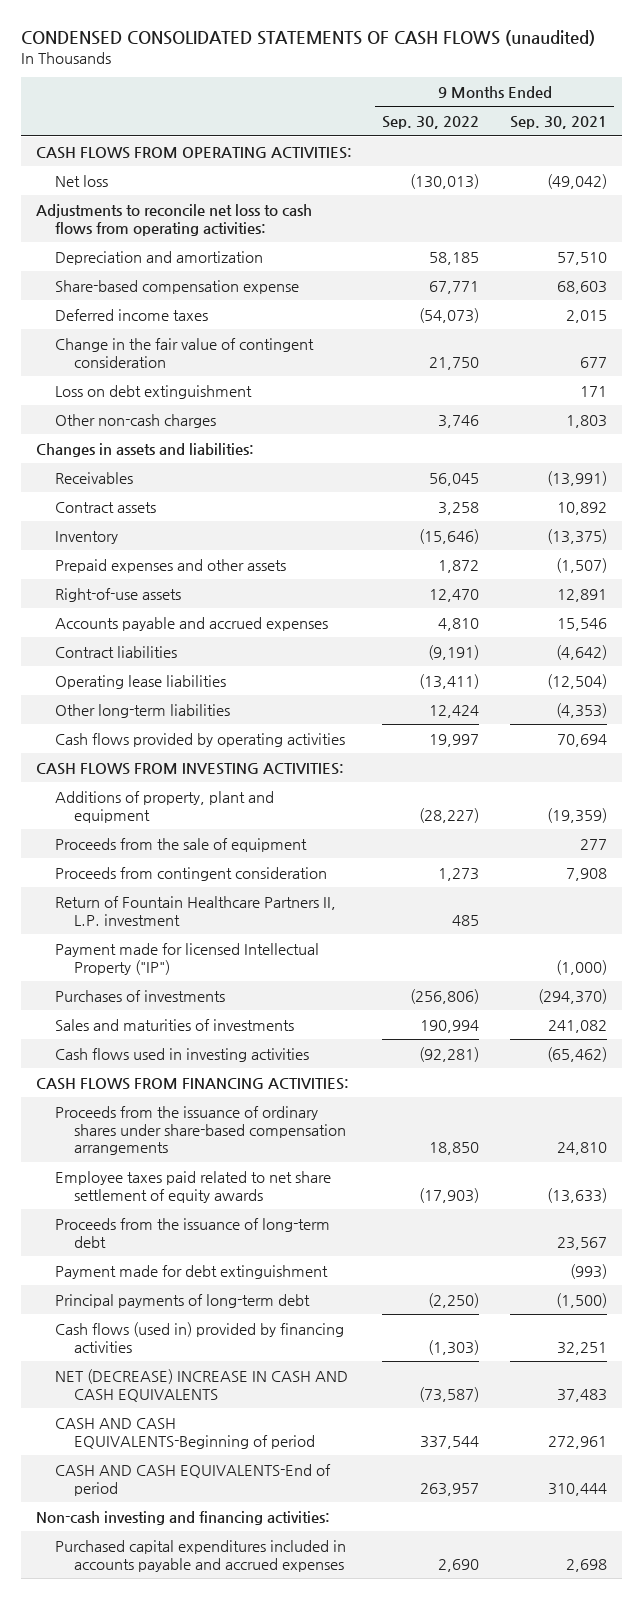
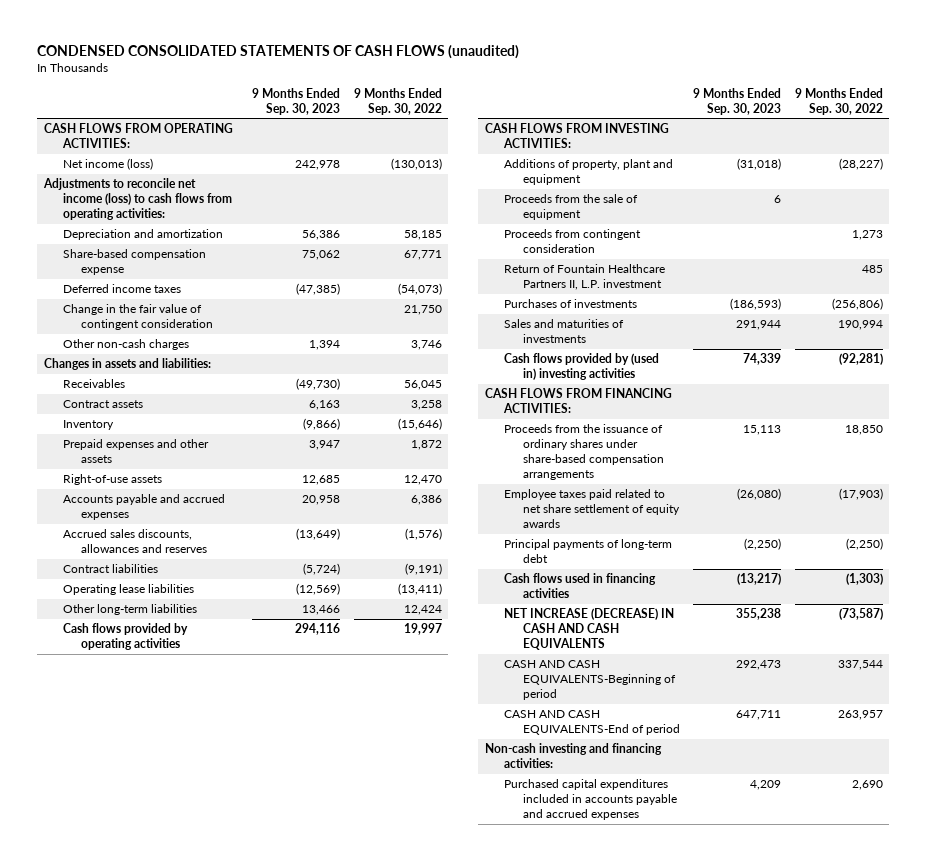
[509,116,607,130] Sep. 30, 2021 -> none
none -> [252,87,341,115] 9 Months Ended Sep. 30, 2023
[55,174,109,187] Net loss -> [62,158,153,171] Net income (loss)
[35,203,312,236] Adjustments to reconcile net loss to cash flows from operating activities: -> [42,178,232,221] Adjustments to reconcile net income (loss) to cash flows from operating activities:
[55,384,253,399] Loss on debt extinguishment -> none
[438,617,480,631] 4,810 -> [410,495,442,506] 6,386
none -> [62,529,208,554] Accrued sales discounts, allowances and reserves
[55,942,320,975] Payment made for licensed Intellectual Property ("IP") -> none
[55,1047,310,1062] Cash flows used in investing activities -> [503,353,659,381] Cash flows provided by (used in) investing activities
[55,1217,331,1248] Proceeds from the issuance of long-term debt -> none
[55,1264,329,1279] Payment made for debt extinguishment -> none
[55,1321,345,1353] Cash flows (used in) provided by financing activities -> [503,573,656,599] Cash flows used in financing activities
[55,1368,349,1402] NET (DECREASE) INCREASE IN CASH AND CASH EQUIVALENTS -> [503,608,674,651] NET INCREASE (DECREASE) IN CASH AND CASH EQUIVALENTS

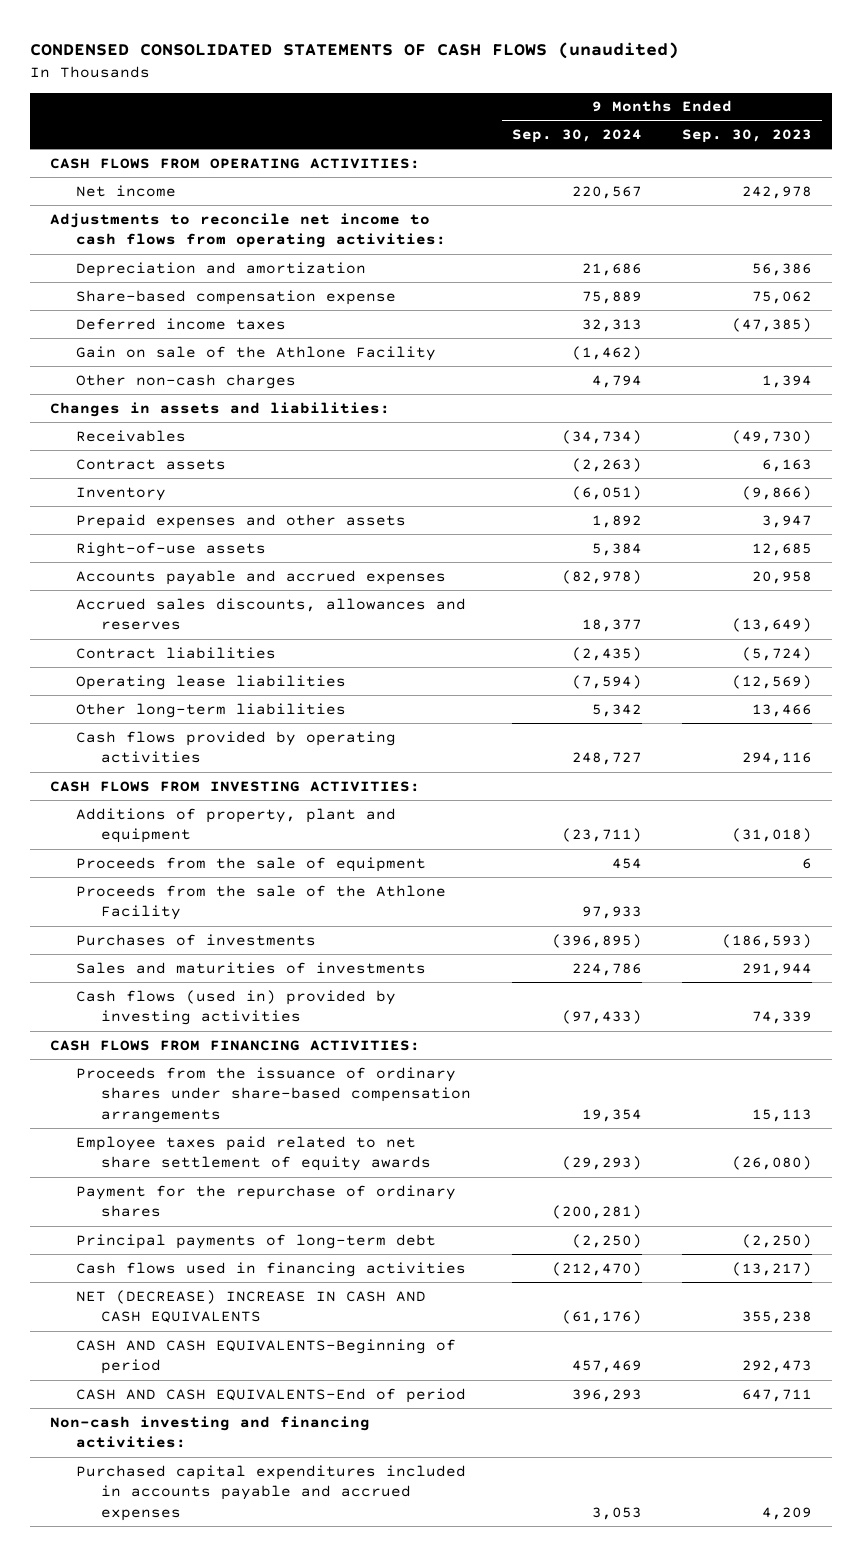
[353,87,442,115] 9 Months Ended Sep. 30, 2022 -> none
none -> [511,129,642,144] Sep. 30, 2024
[62,158,153,171] Net income (loss) -> [75,184,176,197] Net income
[42,178,232,221] Adjustments to reconcile net income (loss) to cash flows from operating activities: -> [50,212,446,249] Adjustments to reconcile net income to cash flows from operating activities:
[62,304,214,331] Change in the fair value of contingent consideration -> none
none -> [75,345,436,361] Gain on sale of the Athlone Facility
[503,229,641,254] Proceeds from contingent consideration -> none
[503,264,665,291] Return of Fountain Healthcare Partners II, L.P. investment -> none
none -> [75,884,446,921] Proceeds from the sale of the Athlone Facility
[503,353,659,381] Cash flows provided by (used in) investing activities -> [75,989,396,1026] Cash flows (used in) provided by investing activities
none -> [75,1184,456,1218] Payment for the repurchase of ordinary shares
[503,608,674,651] NET INCREASE (DECREASE) IN CASH AND CASH EQUIVALENTS -> [75,1289,426,1324] NET (DECREASE) INCREASE IN CASH AND CASH EQUIVALENTS

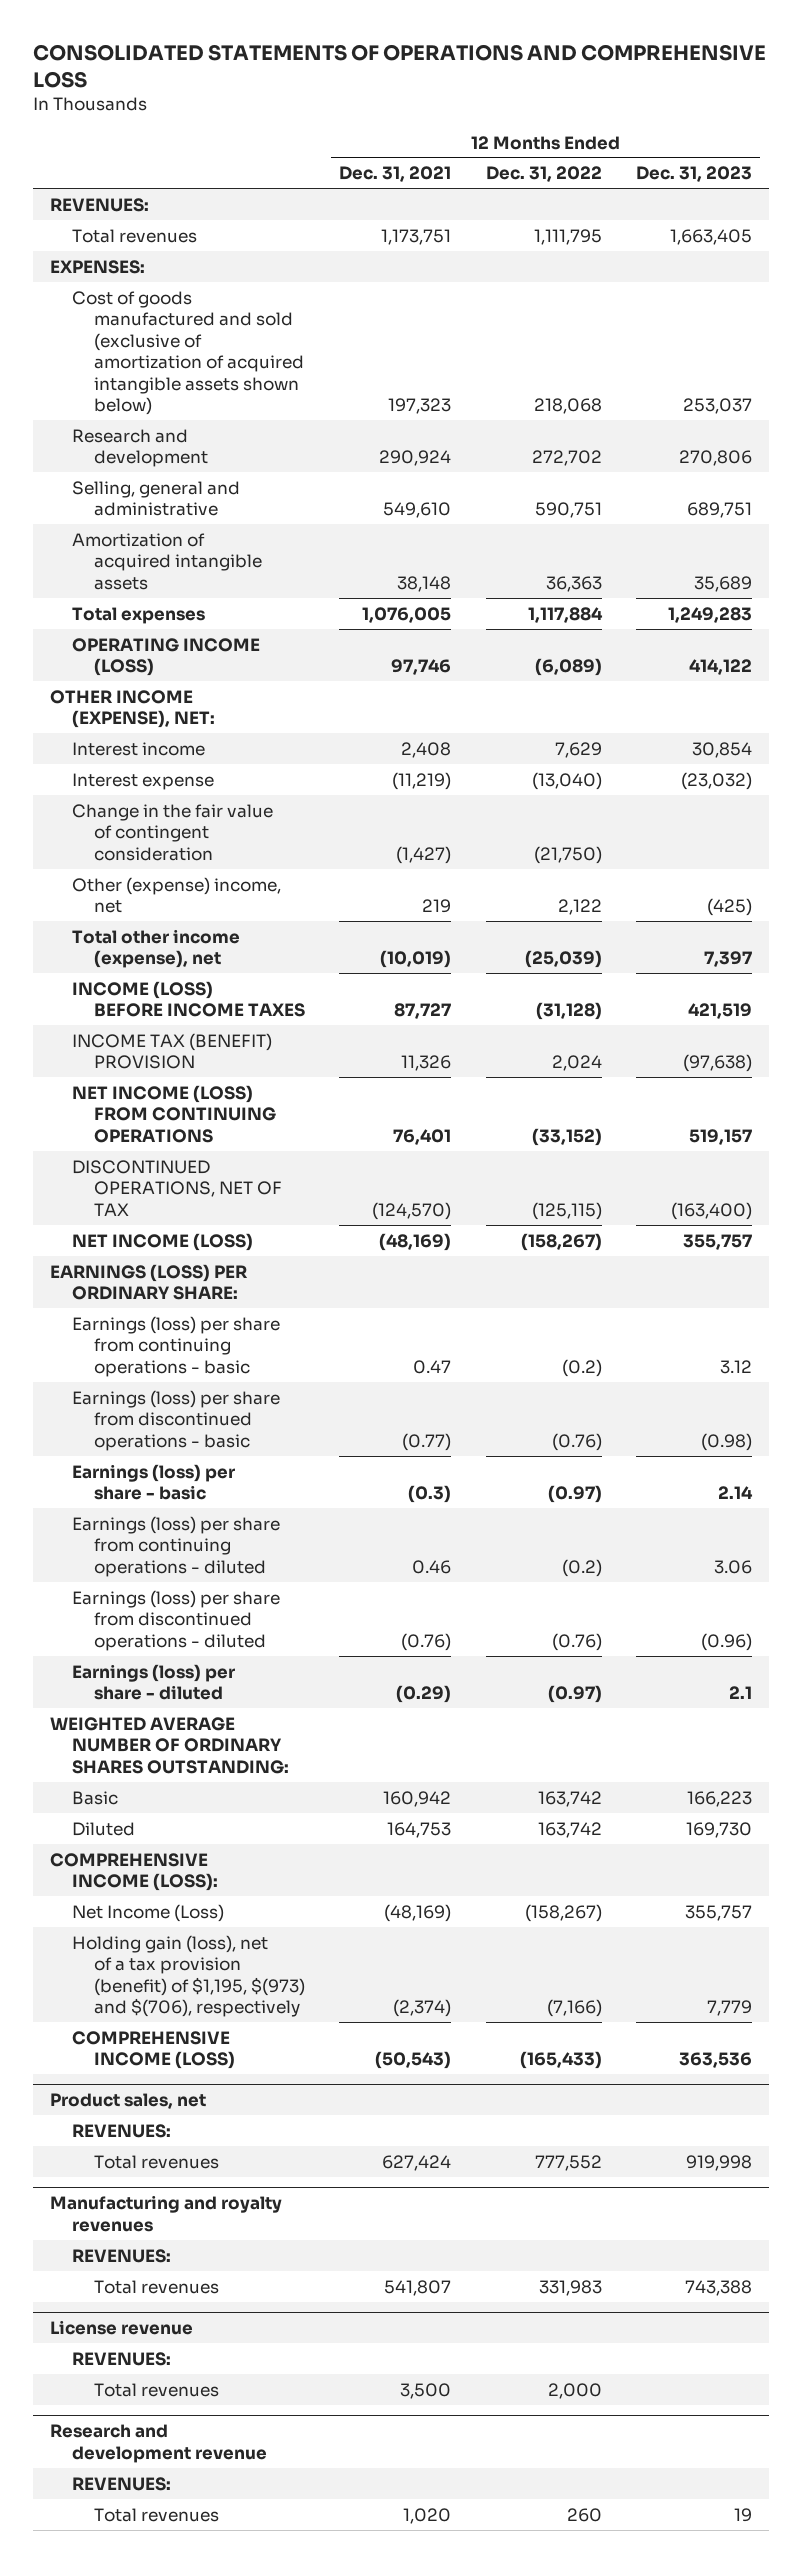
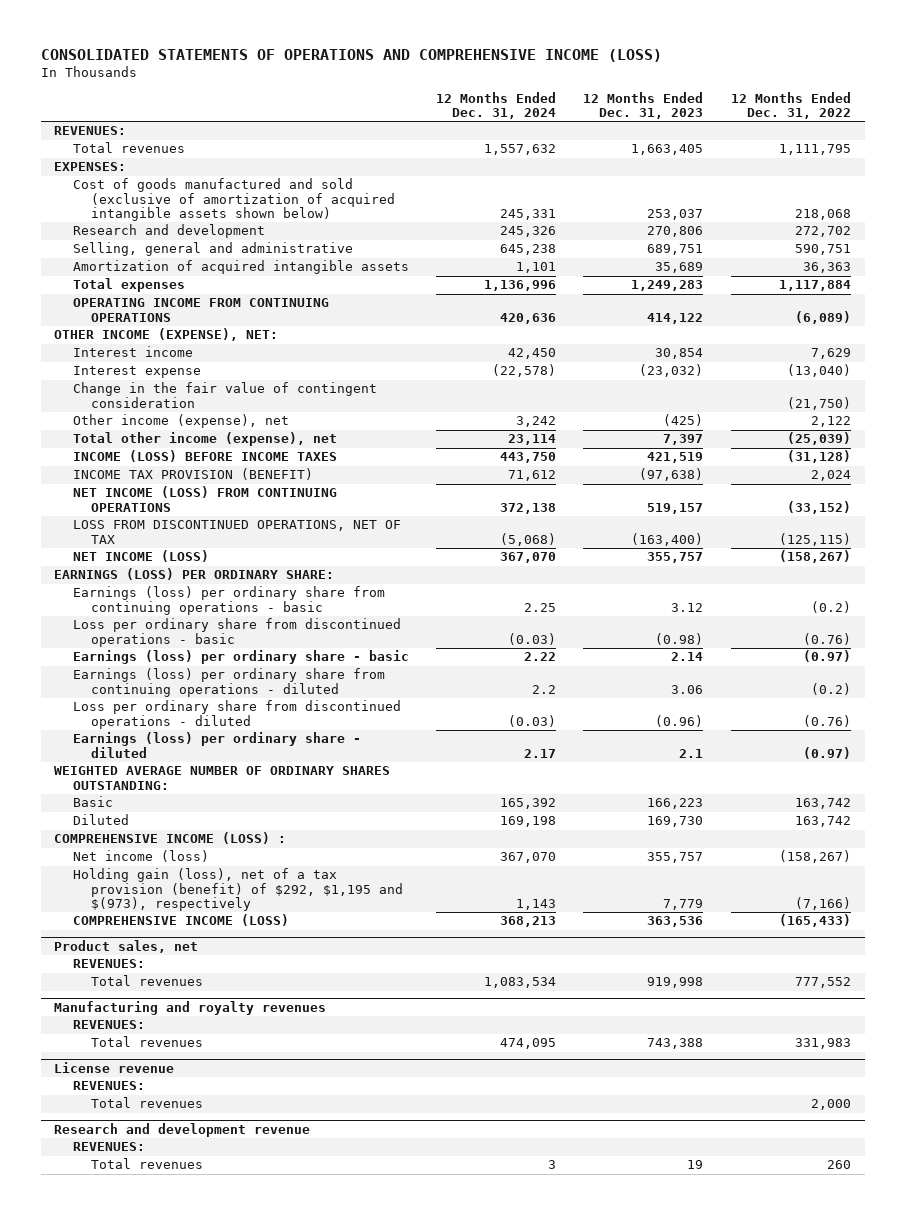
[33,43,767,88] CONSOLIDATED STATEMENTS OF OPERATIONS AND COMPREHENSIVE LOSS -> [40,49,662,63] CONSOLIDATED STATEMENTS OF OPERATIONS AND COMPREHENSIVE INCOME (LOSS)
[339,166,452,183] Dec. 31, 2021 -> none
none -> [436,91,557,120] 12 Months Ended Dec. 31, 2024
[72,637,261,677] OPERATING INCOME (LOSS) -> [72,298,329,322] OPERATING INCOME FROM CONTINUING OPERATIONS
[72,876,282,914] Other (expense) income, net -> [72,414,289,429] Other income (expense), net
[72,1032,273,1070] INCOME TAX (BENEFIT) PROVISION -> [72,468,313,481] INCOME TAX PROVISION (BENEFIT)
[72,1159,283,1216] DISCONTINUED OPERATIONS, NET OF TAX -> [72,520,401,544] LOSS FROM DISCONTINUED OPERATIONS, NET OF TAX
[72,1315,281,1377] Earnings (loss) per share from continuing operations - basic -> [72,586,385,615] Earnings (loss) per ordinary share from continuing operations - basic
[72,1389,281,1451] Earnings (loss) per share from discontinued operations - basic -> [72,618,401,647] Loss per ordinary share from discontinued operations - basic
[72,1463,236,1501] Earnings (loss) per share - basic -> [72,650,409,665] Earnings (loss) per ordinary share - basic
[72,1515,281,1577] Earnings (loss) per share from continuing operations - diluted -> [72,668,385,697] Earnings (loss) per ordinary share from continuing operations - diluted
[72,1589,281,1651] Earnings (loss) per share from discontinued operations - diluted -> [72,700,401,729] Loss per ordinary share from discontinued operations - diluted
[72,1663,236,1701] Earnings (loss) per share - diluted -> [72,732,361,758] Earnings (loss) per ordinary share - diluted
[50,1852,219,1892] COMPREHENSIVE INCOME (LOSS): -> [54,832,287,845] COMPREHENSIVE INCOME (LOSS) :
[72,1903,225,1922] Net Income (Loss) -> [72,850,209,863] Net income (loss)
[72,1934,306,2018] Holding gain (loss), net of a tax provision (benefit) of $1,195, $(973) and $(706), respectively -> [72,868,404,912] Holding gain (loss), net of a tax provision (benefit) of $292, $1,195 and $(973), respectively

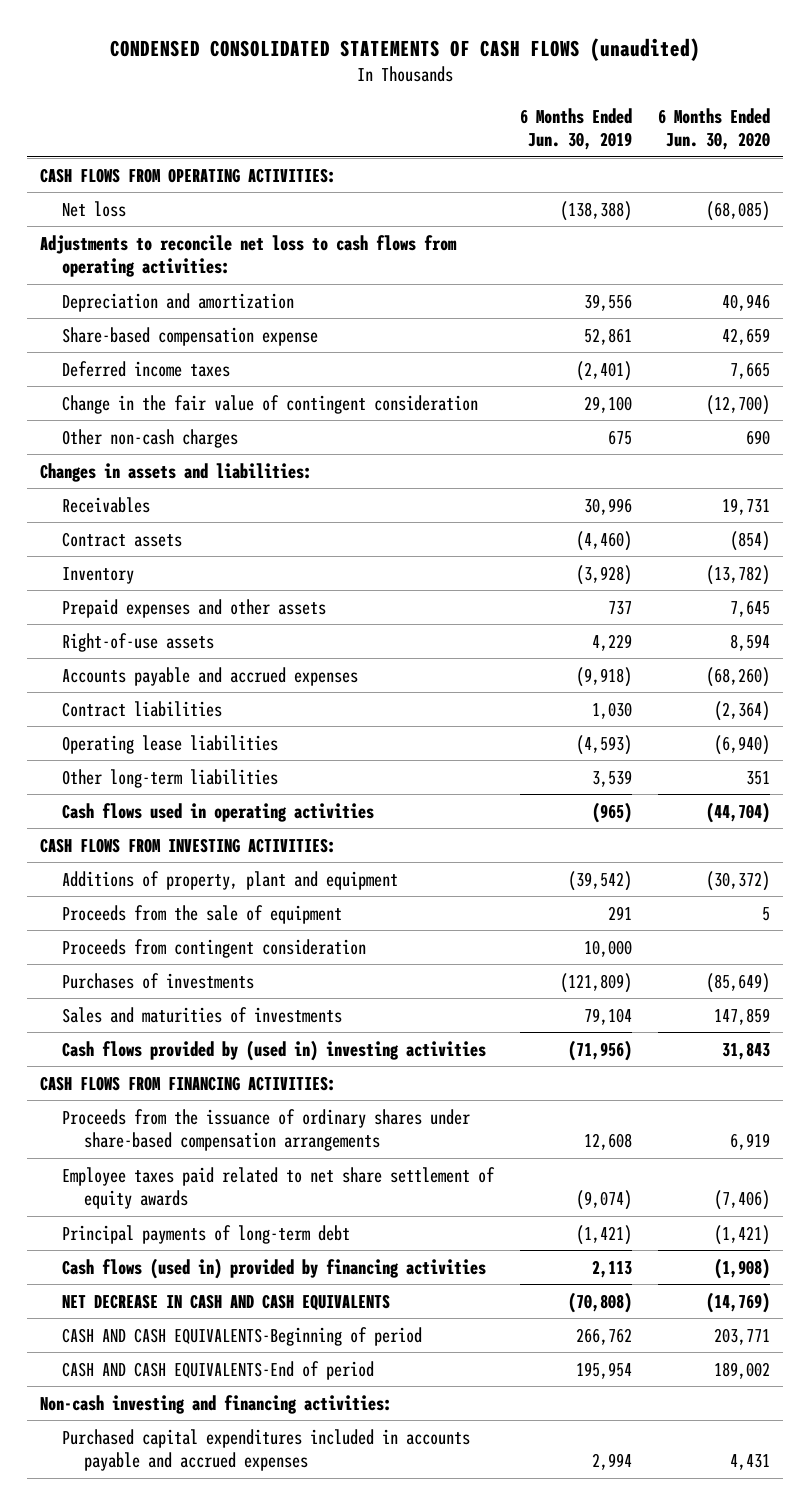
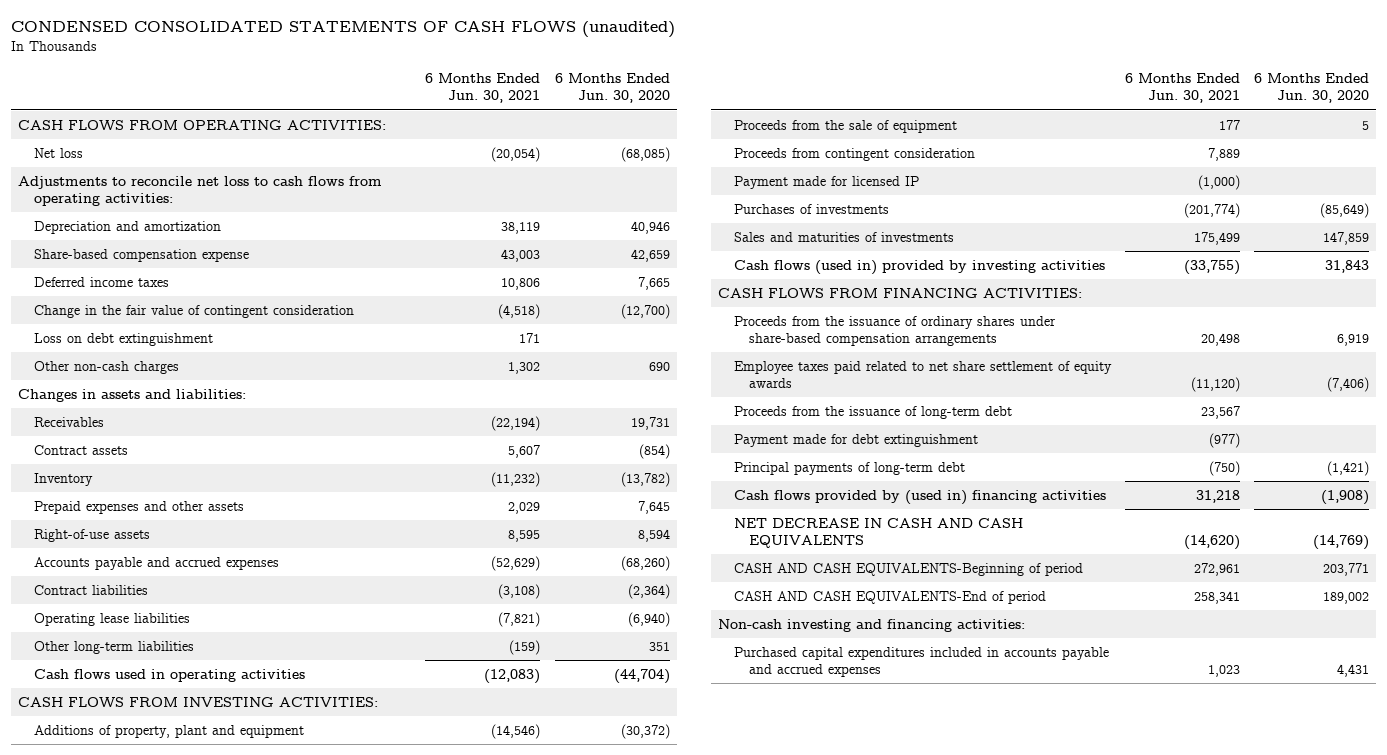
[520,107,633,151] 6 Months Ended Jun. 30, 2019 -> none
none -> [425,72,541,104] 6 Months Ended Jun. 30, 2021
none -> [34,332,214,346] Loss on debt extinguishment
none -> [733,175,919,189] Payment made for licensed IP
[62,1039,487,1061] Cash flows provided by (used in) investing activities -> [733,259,1105,275] Cash flows (used in) provided by investing activities
none -> [733,405,1012,419] Proceeds from the issuance of long-term debt
none -> [733,433,978,447] Payment made for debt extinguishment
[62,1257,487,1279] Cash flows (used in) provided by financing activities -> [733,489,1106,505] Cash flows provided by (used in) financing activities

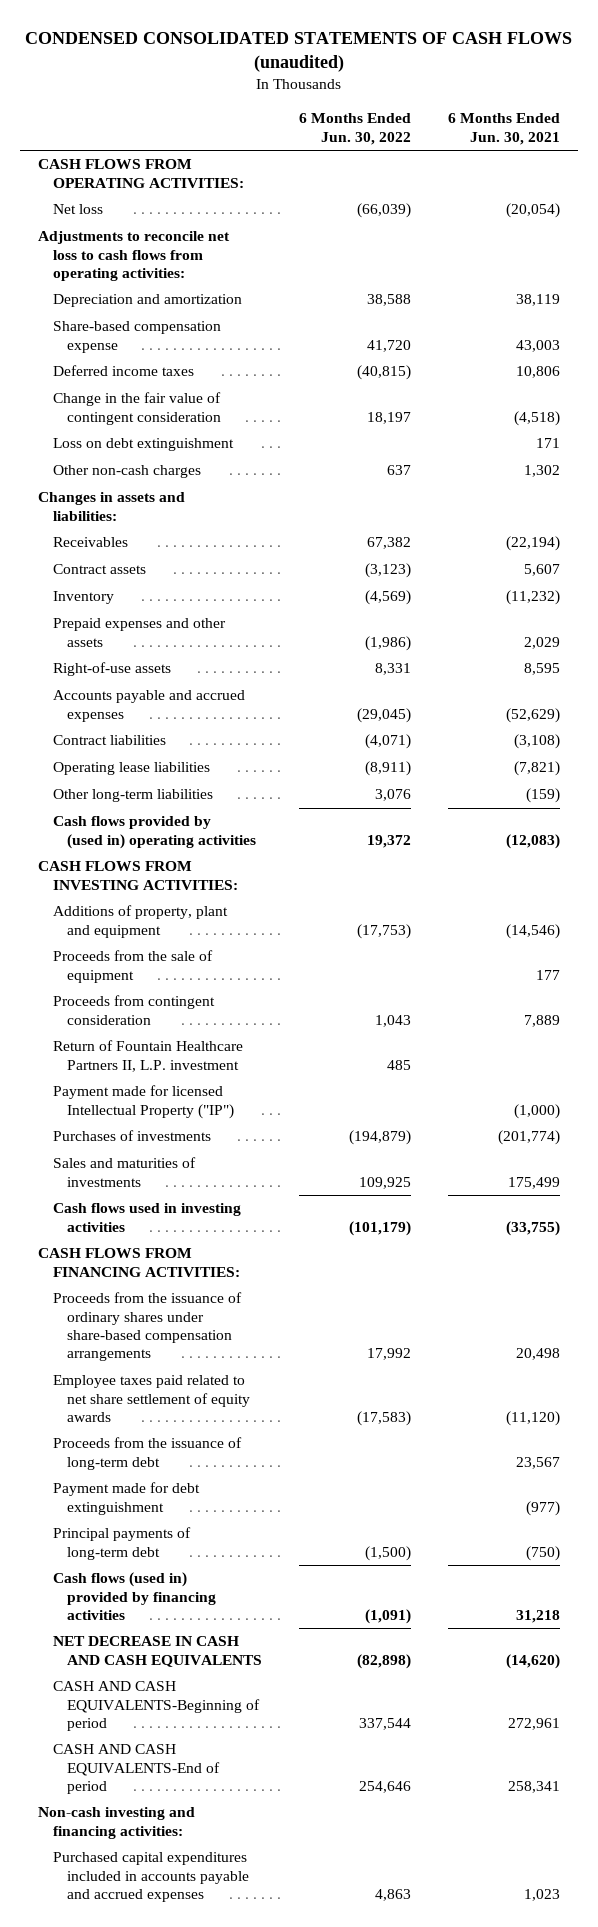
[554,72,670,104] 6 Months Ended Jun. 30, 2020 -> none
none -> [299,113,412,145] 6 Months Ended Jun. 30, 2022
[34,668,306,682] Cash flows used in operating activities -> [52,816,257,849] Cash flows provided by (used in) operating activities
none -> [52,1040,243,1072] Return of Fountain Healthcare Partners II, L.P. investment
[733,175,919,189] Payment made for licensed IP -> [52,1085,235,1119] Payment made for licensed Intellectual Property ("IP")
[733,259,1105,275] Cash flows (used in) provided by investing activities -> [52,1203,241,1232] Cash flows used in investing activities
[733,489,1106,505] Cash flows provided by (used in) financing activities -> [52,1572,217,1621] Cash flows (used in) provided by financing activities

